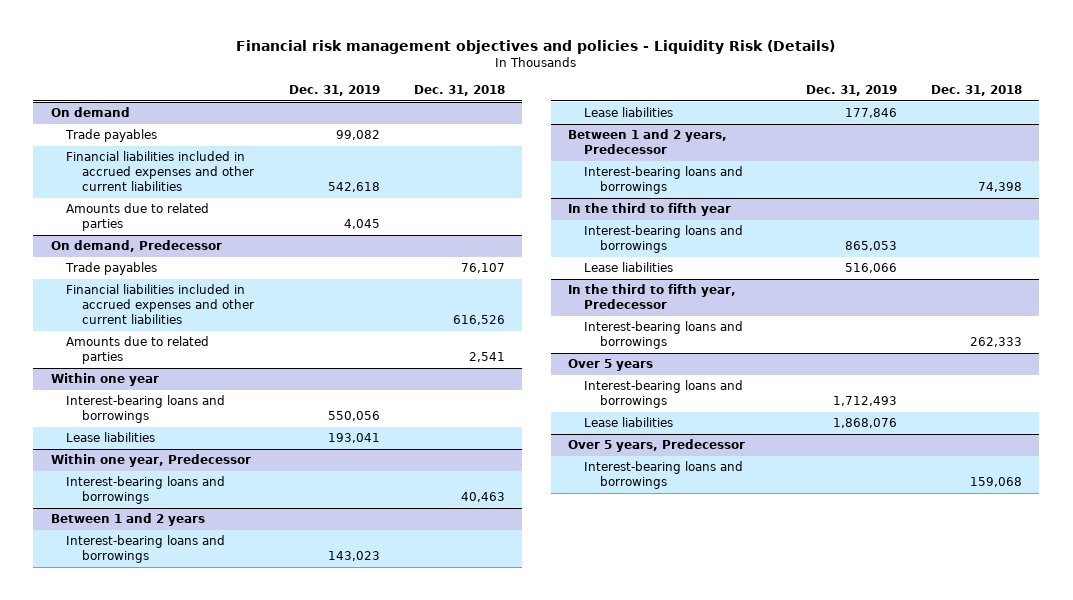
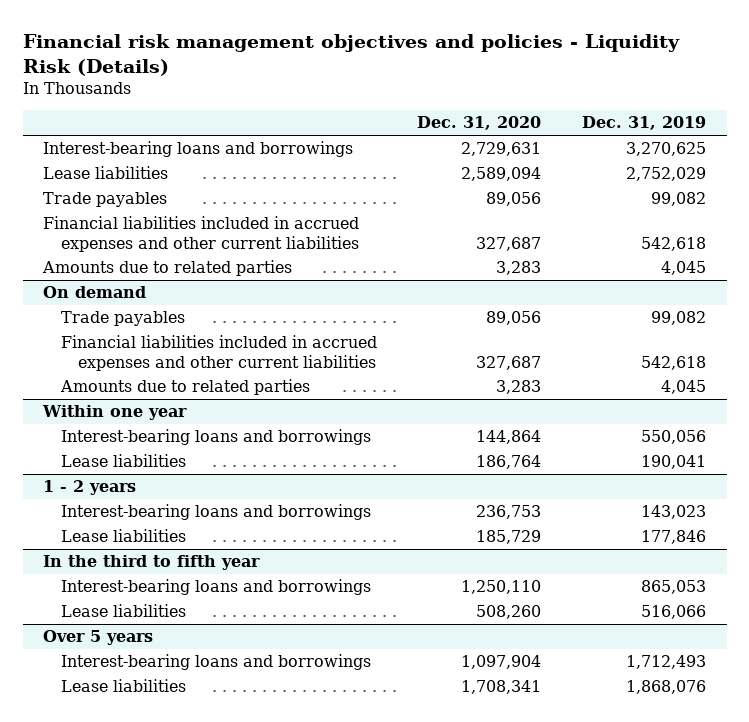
[413,84,505,96] Dec. 31, 2018 -> none
none -> [417,116,542,131] Dec. 31, 2020
none -> [43,141,354,158] Interest-bearing loans and borrowings
none -> [43,166,169,180] Lease liabilities
none -> [43,192,168,208] Trade payables
none -> [43,216,360,252] Financial liabilities included in accrued expenses and other current liabilities
none -> [42,260,293,277] Amounts due to related parties
[50,240,222,253] On demand, Predecessor -> none
[65,262,158,276] Trade payables -> none
[66,284,255,325] Financial liabilities included in accrued expenses and other current liabilities -> none
[66,336,210,365] Amounts due to related parties -> none
[50,454,251,468] Within one year, Predecessor -> none
[66,476,226,505] Interest-bearing loans and borrowings -> none
[327,433,380,444] 193,041 -> [641,455,707,470] 190,041
[50,513,205,527] Between 1 and 2 years -> [43,480,137,496] 1 - 2 years
[567,129,727,155] Between 1 and 2 years, Predecessor -> none
[583,166,743,195] Interest-bearing loans and borrowings -> none
[567,284,736,310] In the third to fifth year, Predecessor -> none
[583,321,743,350] Interest-bearing loans and borrowings -> none
[567,439,745,453] Over 5 years, Predecessor -> none
[583,461,743,490] Interest-bearing loans and borrowings -> none

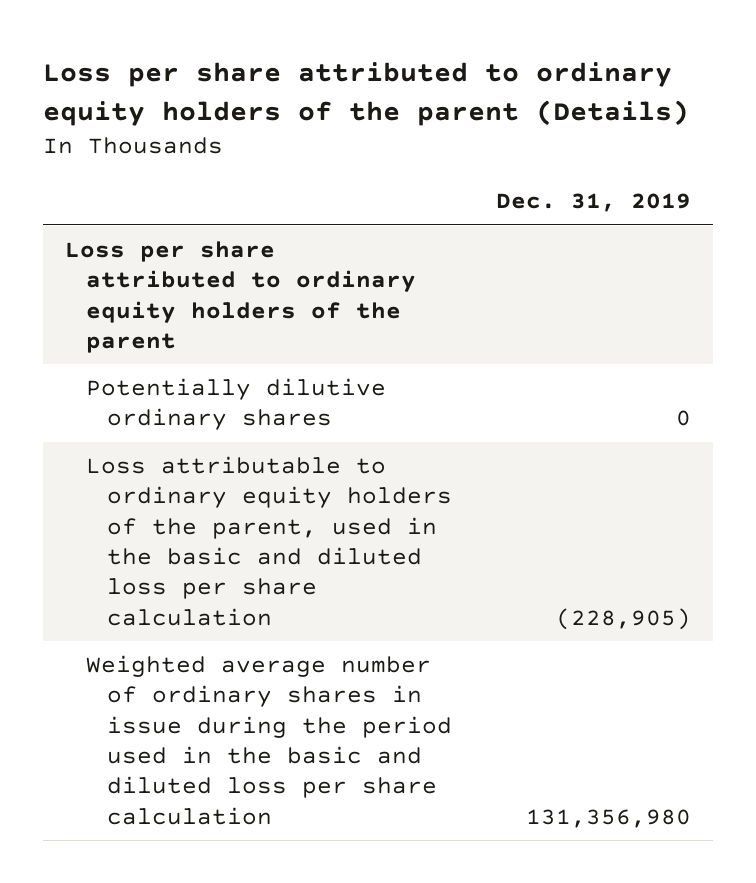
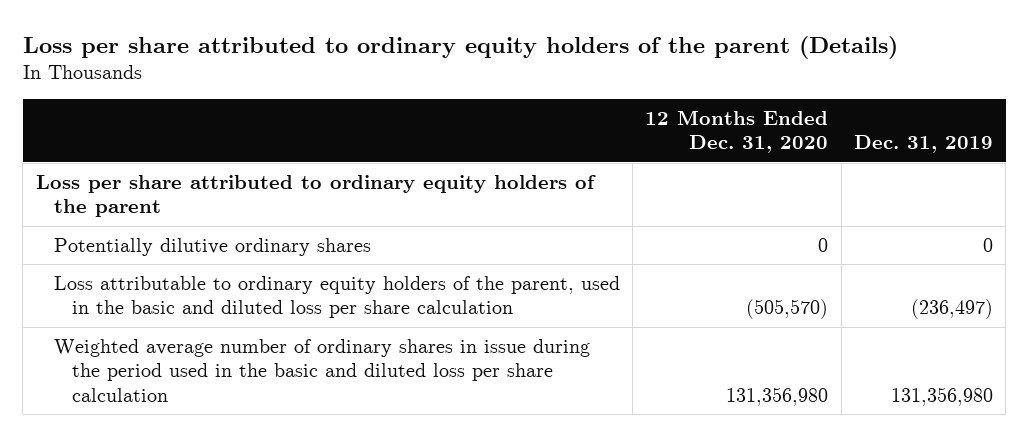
none -> [645,109,829,154] 12 Months Ended Dec. 31, 2020
[556,607,692,630] (228,905) -> [911,299,994,320] (236,497)

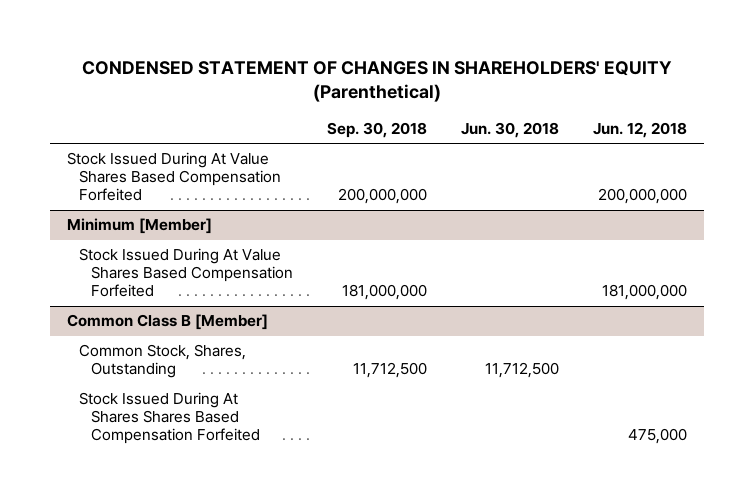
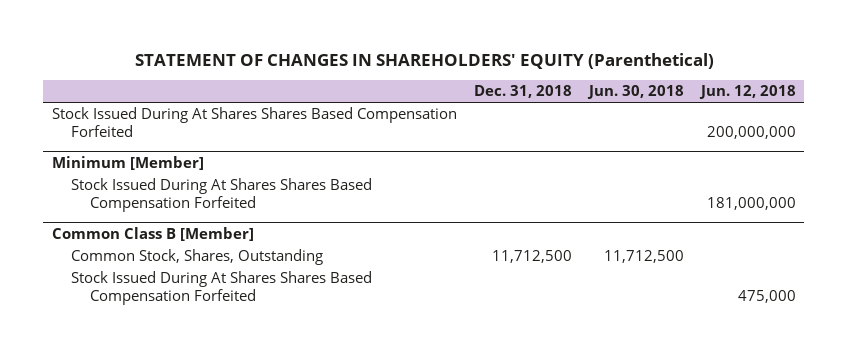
[82,61,673,103] CONDENSED STATEMENT OF CHANGES IN SHAREHOLDERS' EQUITY (Parenthetical) -> [134,52,714,69] STATEMENT OF CHANGES IN SHAREHOLDERS' EQUITY (Parenthetical)
[327,122,428,139] Sep. 30, 2018 -> none
none -> [473,85,572,99] Dec. 31, 2018
[67,152,282,202] Stock Issued During At Value Shares Based Compensation Forfeited -> [51,107,457,137] Stock Issued During At Shares Shares Based Compensation Forfeited
[79,248,294,298] Stock Issued During At Value Shares Based Compensation Forfeited -> [71,178,373,212] Stock Issued During At Shares Shares Based Compensation Forfeited

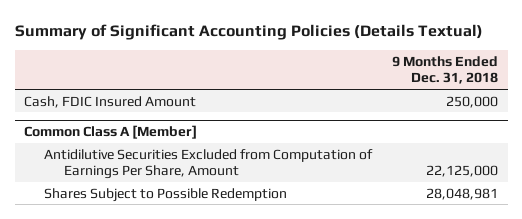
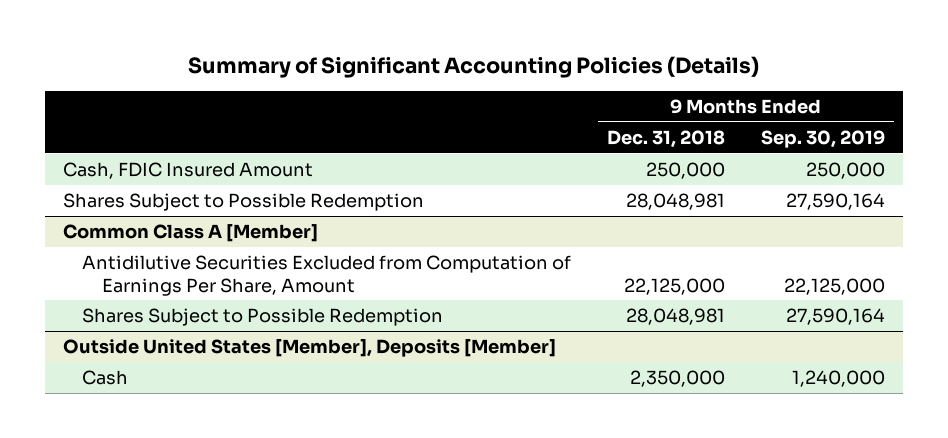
[14,24,483,41] Summary of Significant Accounting Policies (Details Textual) -> [188,56,760,79] Summary of Significant Accounting Policies (Details)
none -> [761,129,886,148] Sep. 30, 2019
none -> [62,192,424,211] Shares Subject to Possible Redemption
none -> [62,338,556,357] Outside United States [Member], Deposits [Member]
none -> [82,369,129,385] Cash

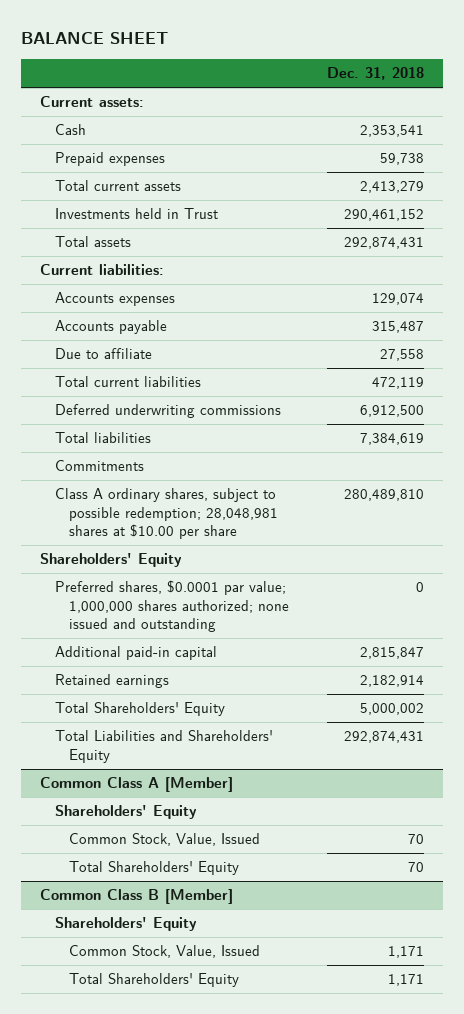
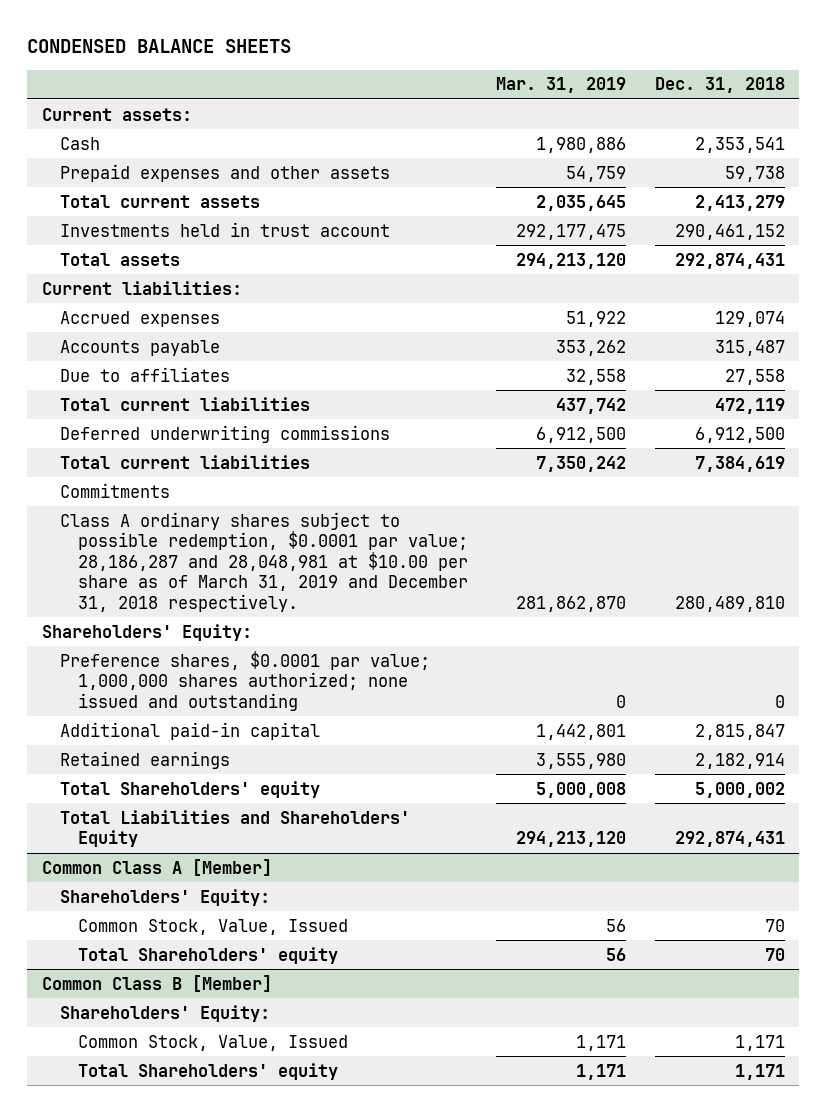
[21,32,169,45] BALANCE SHEET -> [27,39,292,54] CONDENSED BALANCE SHEETS
none -> [496,77,627,94] Mar. 31, 2019
[54,152,165,167] Prepaid expenses -> [59,163,390,182] Prepaid expenses and other assets
[54,208,218,220] Investments held in Trust -> [59,221,390,237] Investments held in trust account
[54,292,175,307] Accounts expenses -> [59,310,220,327] Accrued expenses
[54,348,152,360] Due to affiliate -> [59,366,230,382] Due to affiliates
[54,432,151,444] Total liabilities -> [59,454,310,469] Total current liabilities
[54,488,279,540] Class A ordinary shares, subject to possible redemption; 28,048,981 shares at $10.00 per share -> [59,511,468,612] Class A ordinary shares subject to possible redemption, $0.0001 par value; 28,186,287 and 28,048,981 at $10.00 per share as of March 31, 2019 and December 31, 2018 respectively.
[40,553,183,568] Shareholders' Equity -> [41,623,252,641] Shareholders' Equity:
[54,580,290,633] Preferred shares, $0.0001 par value; 1,000,000 shares authorized; none issued and outstanding -> [59,650,430,711] Preference shares, $0.0001 par value; 1,000,000 shares authorized; none issued and outstanding
[54,702,225,717] Total Shareholders' Equity -> [59,780,320,798] Total Shareholders' equity
[54,805,197,820] Shareholders' Equity -> [59,888,270,906] Shareholders' Equity:
[69,861,240,876] Total Shareholders' Equity -> [77,946,338,964] Total Shareholders' equity
[54,917,197,932] Shareholders' Equity -> [59,1004,270,1022] Shareholders' Equity:
[69,973,240,988] Total Shareholders' Equity -> [77,1062,338,1080] Total Shareholders' equity

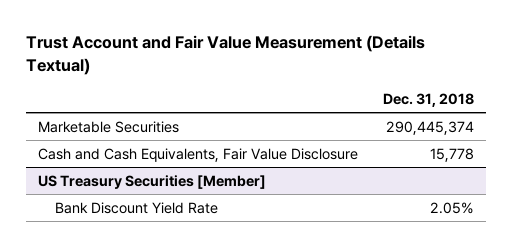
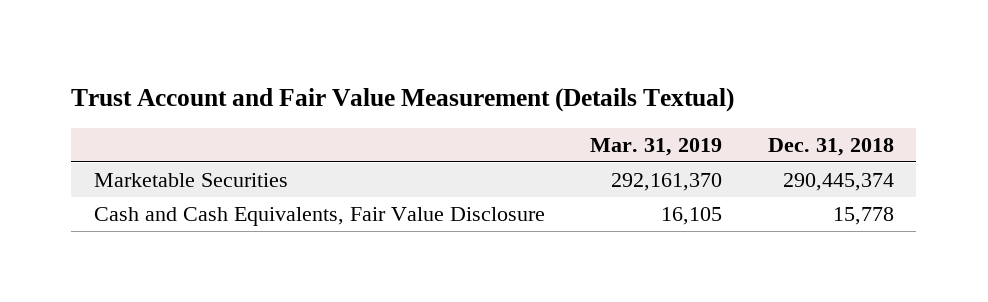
none -> [590,137,723,156] Mar. 31, 2019
[38,174,267,189] US Treasury Securities [Member] -> none
[54,201,218,214] Bank Discount Yield Rate -> none

